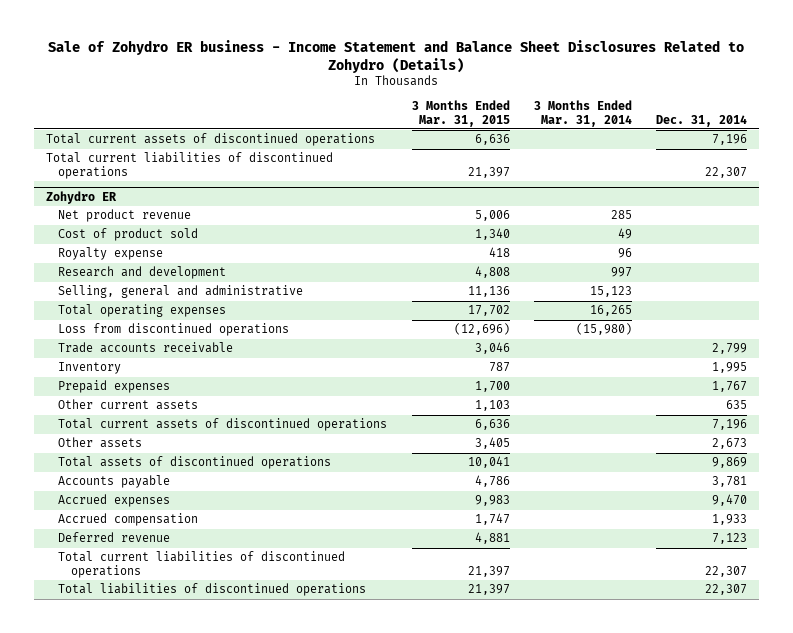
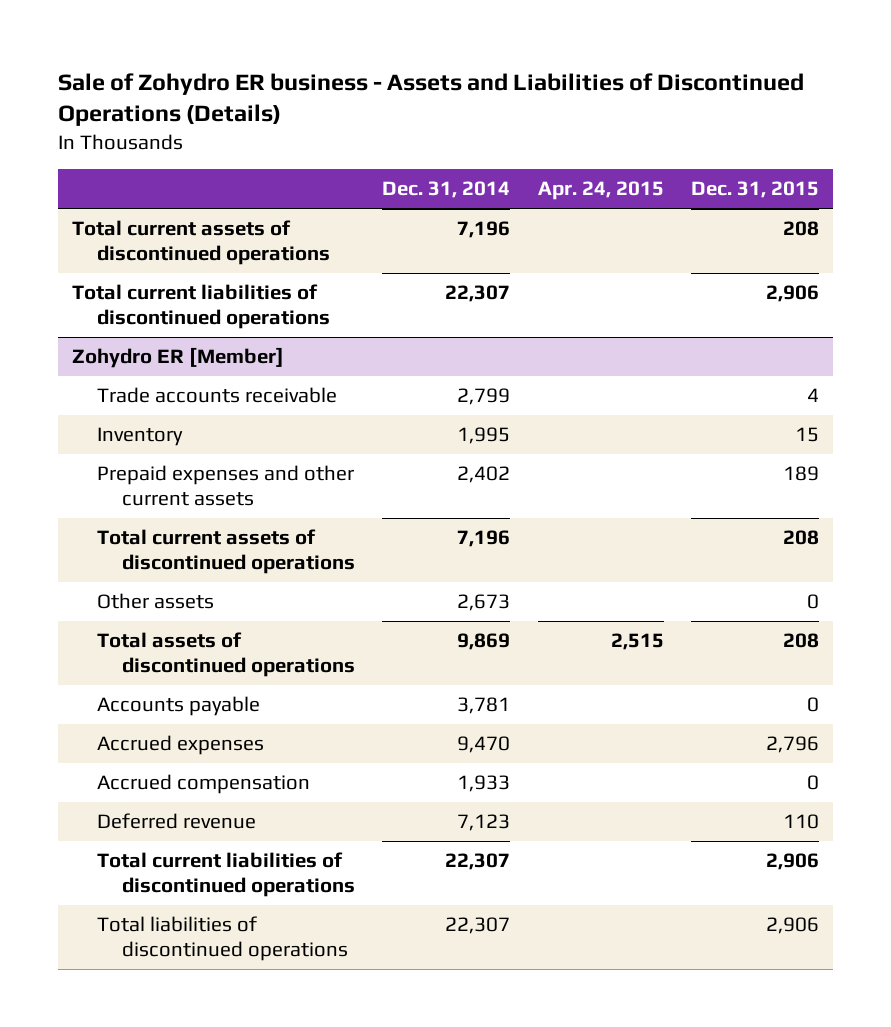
[48,39,745,73] Sale of Zohydro ER business - Income Statement and Balance Sheet Disclosures Related to Zohydro (Details) -> [58,72,805,127] Sale of Zohydro ER business - Assets and Liabilities of Discontinued Operations (Details)
[411,100,510,127] 3 Months Ended Mar. 31, 2015 -> none
[533,100,632,127] 3 Months Ended Mar. 31, 2014 -> none
none -> [537,181,664,201] Apr. 24, 2015
none -> [691,181,820,199] Dec. 31, 2015
[58,209,192,223] Net product revenue -> none
[58,228,199,242] Cost of product sold -> none
[58,247,164,261] Royalty expense -> none
[58,266,227,280] Research and development -> none
[58,285,304,299] Selling, general and administrative -> none
[58,304,227,318] Total operating expenses -> none
[58,323,290,337] Loss from discontinued operations -> none
[45,191,117,205] Zohydro ER -> [71,347,284,369] Zohydro ER [Member]
[58,399,199,411] Other current assets -> none
[58,380,171,394] Prepaid expenses -> [96,465,354,506] Prepaid expenses and other current assets
[711,381,747,393] 1,767 -> [457,466,511,484] 2,402

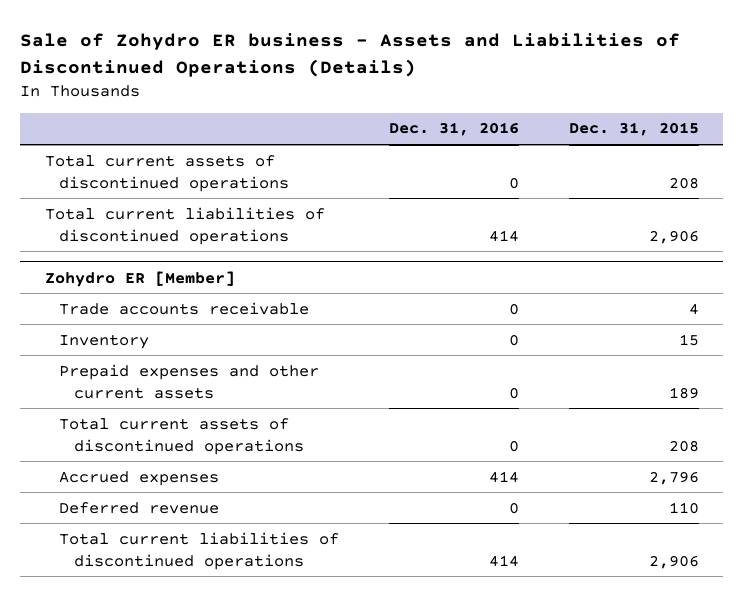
[382,181,511,199] Dec. 31, 2014 -> none
[537,181,664,201] Apr. 24, 2015 -> none
none -> [388,122,519,137] Dec. 31, 2016
[96,593,214,610] Other assets -> none
[96,632,356,677] Total assets of discontinued operations -> none
[96,696,260,717] Accounts payable -> none
[96,774,310,795] Accrued compensation -> none
[96,916,349,961] Total liabilities of discontinued operations -> none

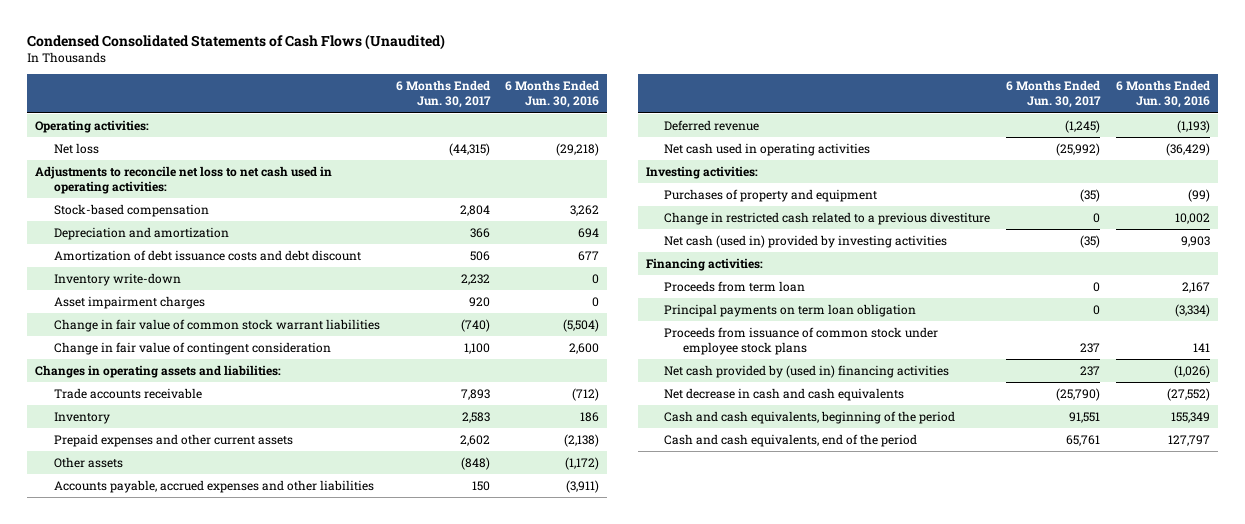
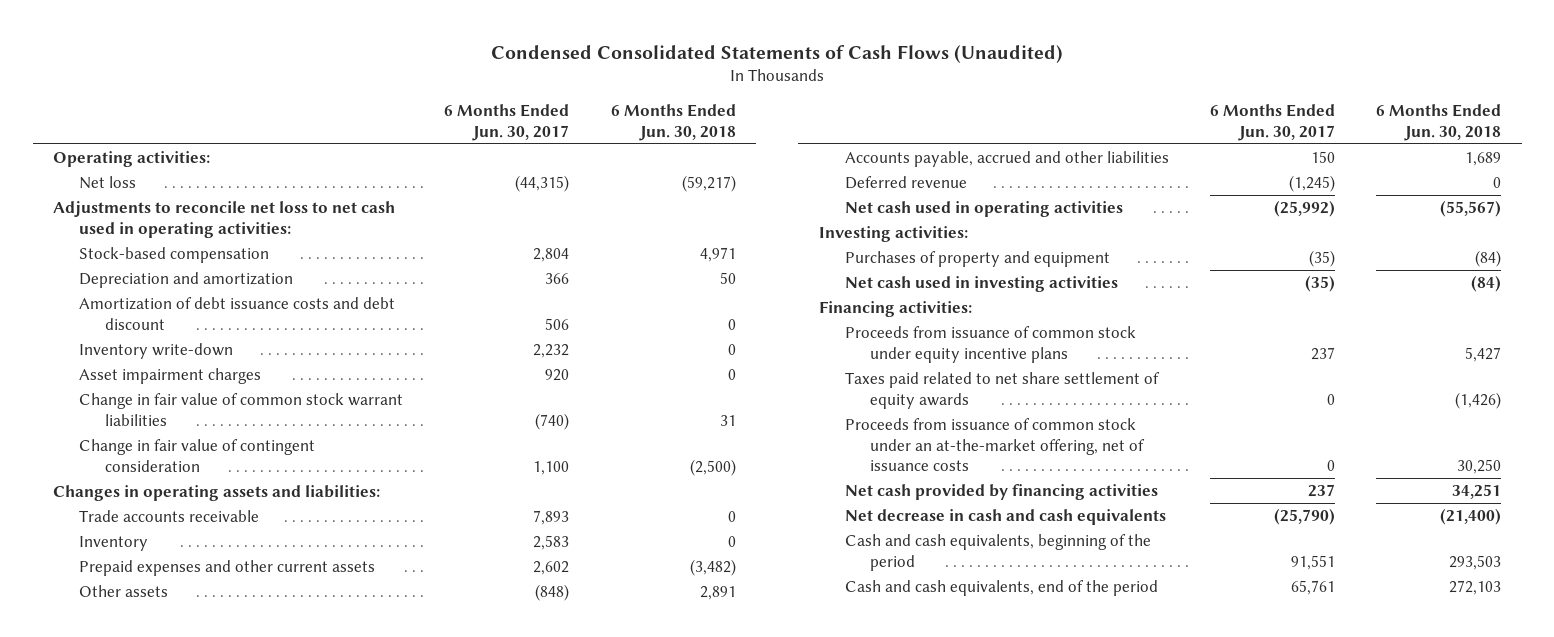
[505,80,600,109] 6 Months Ended Jun. 30, 2016 -> none
none -> [610,103,736,141] 6 Months Ended Jun. 30, 2018
[53,480,374,494] Accounts payable, accrued expenses and other liabilities -> [844,150,1169,167] Accounts payable, accrued and other liabilities
[664,212,991,226] Change in restricted cash related to a previous divestiture -> none
[664,235,948,249] Net cash (used in) provided by investing activities -> [844,275,1118,292] Net cash used in investing activities
[664,281,806,293] Proceeds from term loan -> none
[664,304,917,318] Principal payments on term loan obligation -> none
[664,327,939,355] Proceeds from issuance of common stock under employee stock plans -> [844,325,1136,363] Proceeds from issuance of common stock under equity incentive plans
none -> [844,371,1160,409] Taxes paid related to net share settlement of equity awards
none -> [844,417,1146,472] Proceeds from issuance of common stock under an at-the-market offering, net of issuance costs
[664,365,950,379] Net cash provided by (used in) financing activities -> [844,483,1158,500] Net cash provided by financing activities

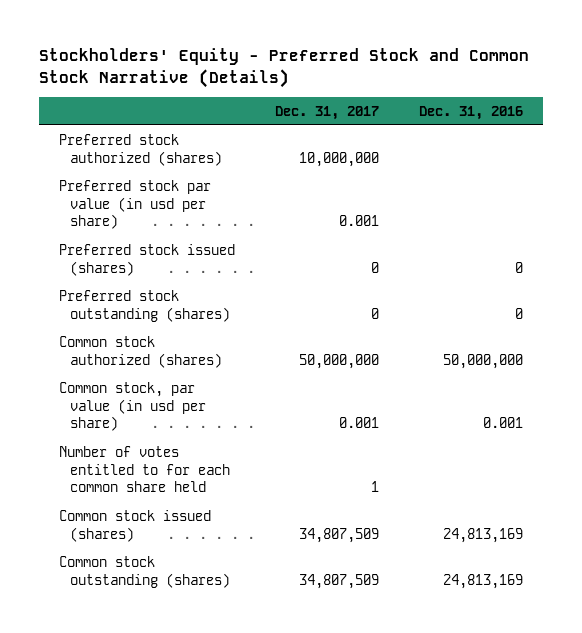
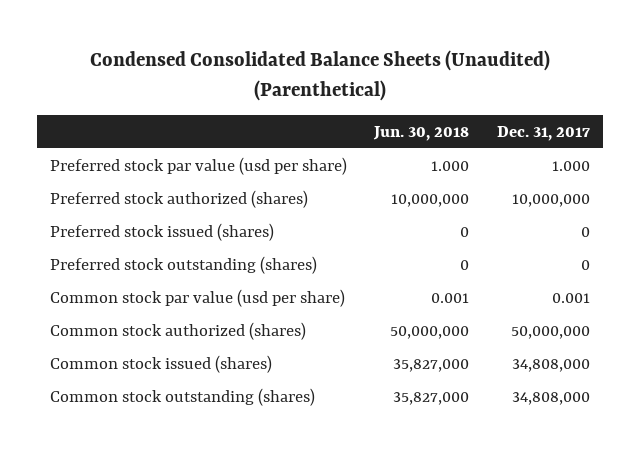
[39,47,530,88] Stockholders' Equity - Preferred Stock and Common Stock Narrative (Details) -> [89,50,550,102] Condensed Consolidated Balance Sheets (Unaudited) (Parenthetical)
[418,105,523,120] Dec. 31, 2016 -> none
none -> [373,126,470,142] Jun. 30, 2018
none -> [50,156,348,175] Preferred stock par value (usd per share)
[58,180,211,230] Preferred stock par value (in usd per share) -> none
none -> [50,288,346,307] Common stock par value (usd per share)
[58,382,207,432] Common stock, par value (in usd per share) -> none
[58,446,231,493] Number of votes entitled to for each common share held -> none
[298,527,379,543] 34,807,509 -> [511,358,590,372] 34,808,000
[298,573,379,589] 34,807,509 -> [511,391,590,405] 34,808,000

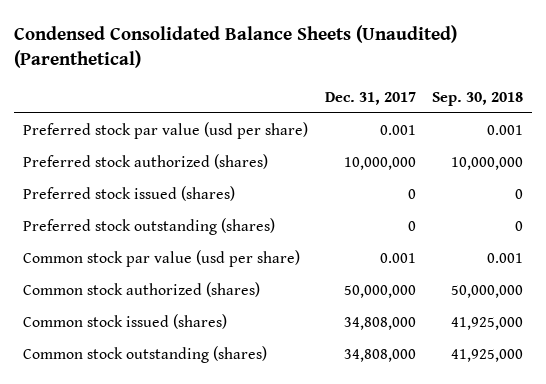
[373,126,470,142] Jun. 30, 2018 -> none
none -> [432,91,524,106] Sep. 30, 2018
[551,160,590,171] 1.000 -> [379,124,416,135] 0.001

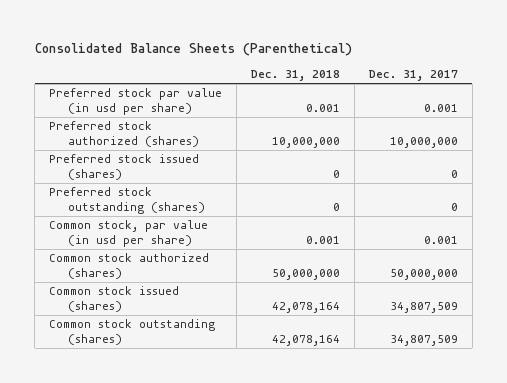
[14,24,458,68] Condensed Consolidated Balance Sheets (Unaudited) (Parenthetical) -> [34,43,352,57] Consolidated Balance Sheets (Parenthetical)
[432,91,524,106] Sep. 30, 2018 -> none
none -> [250,70,340,82] Dec. 31, 2018
[22,121,308,139] Preferred stock par value (usd per share) -> [49,88,223,115] Preferred stock par value (in usd per share)
[22,249,300,267] Common stock par value (usd per share) -> [49,220,209,247] Common stock, par value (in usd per share)
[343,316,416,330] 34,808,000 -> [389,301,458,313] 34,807,509
[343,348,416,362] 34,808,000 -> [389,334,458,346] 34,807,509

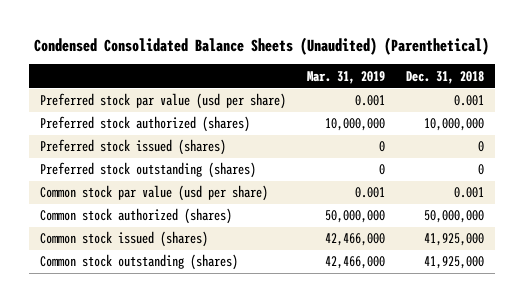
[34,43,352,57] Consolidated Balance Sheets (Parenthetical) -> [33,36,489,55] Condensed Consolidated Balance Sheets (Unaudited) (Parenthetical)
[368,70,458,82] Dec. 31, 2017 -> none
none -> [306,70,385,84] Mar. 31, 2019
[49,88,223,115] Preferred stock par value (in usd per share) -> [39,93,286,110] Preferred stock par value (usd per share)
[49,220,209,247] Common stock, par value (in usd per share) -> [39,185,268,202] Common stock par value (usd per share)
[271,301,340,313] 42,078,164 -> [424,233,485,247] 41,925,000
[271,334,340,346] 42,078,164 -> [424,256,485,270] 41,925,000

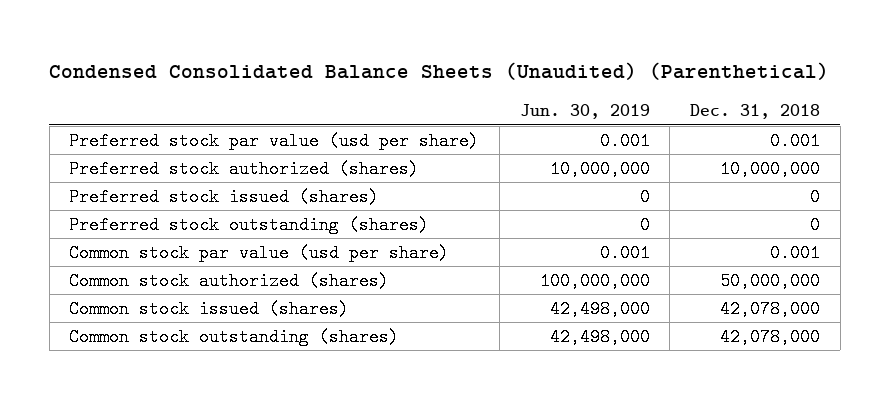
[306,70,385,84] Mar. 31, 2019 -> none
none -> [519,104,650,120] Jun. 30, 2019
[424,233,485,247] 41,925,000 -> [720,299,821,318] 42,078,000
[424,256,485,270] 41,925,000 -> [720,327,821,346] 42,078,000

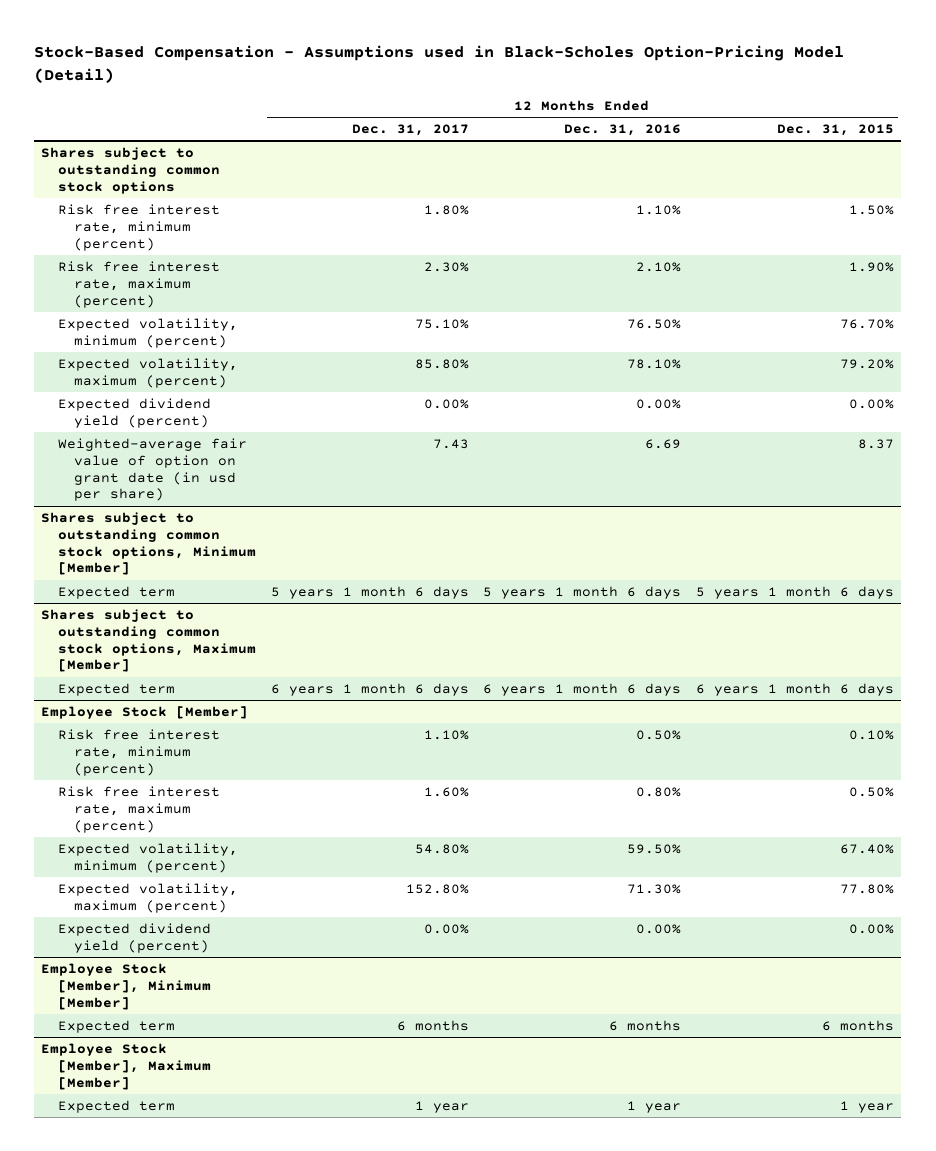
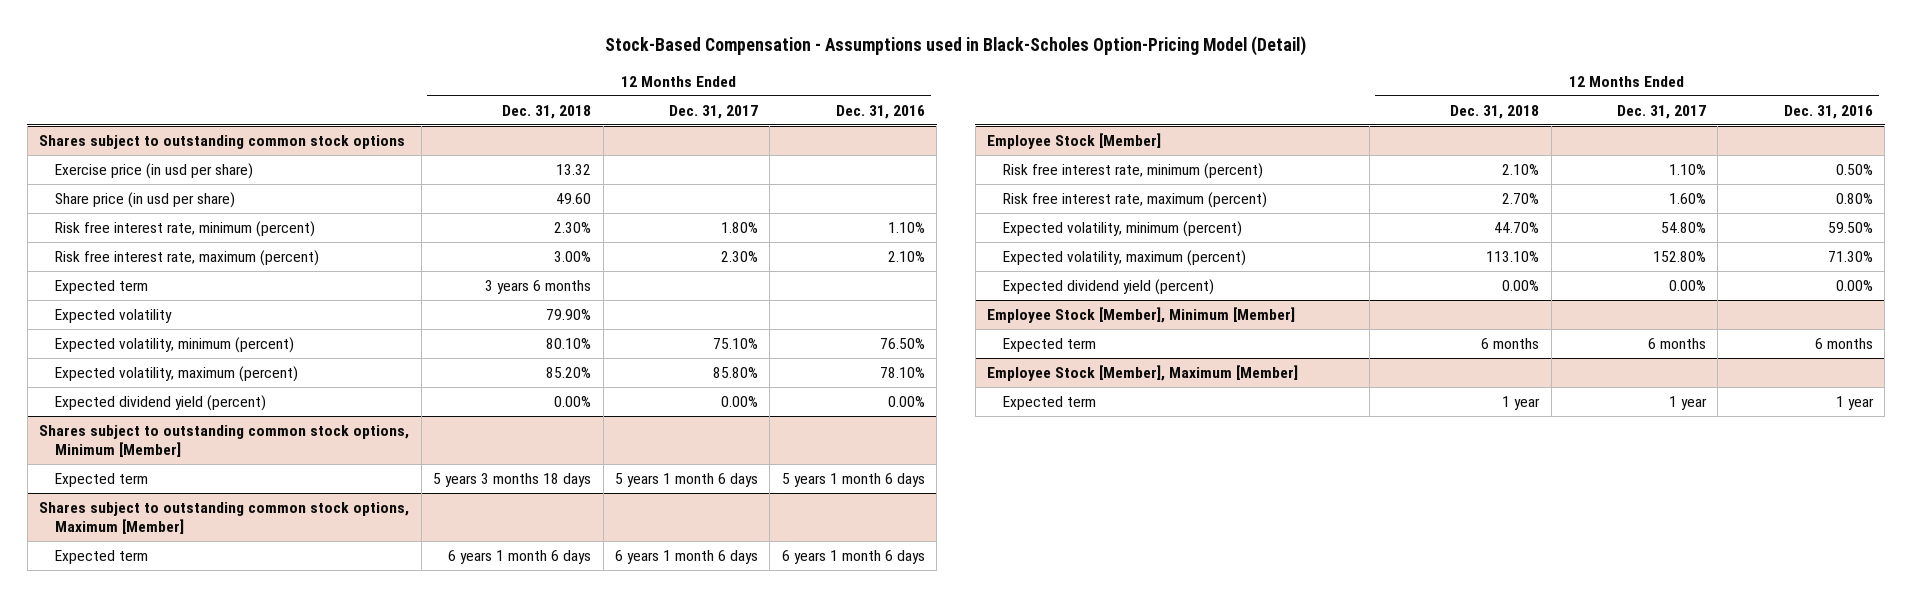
[777,123,895,136] Dec. 31, 2015 -> none
none -> [502,104,592,119] Dec. 31, 2018
none -> [55,163,254,180] Exercise price (in usd per share)
none -> [55,192,236,209] Share price (in usd per share)
none -> [55,280,149,295] Expected term
none -> [55,309,173,324] Expected volatility
[57,437,247,502] Weighted-average fair value of option on grant date (in usd per share) -> none

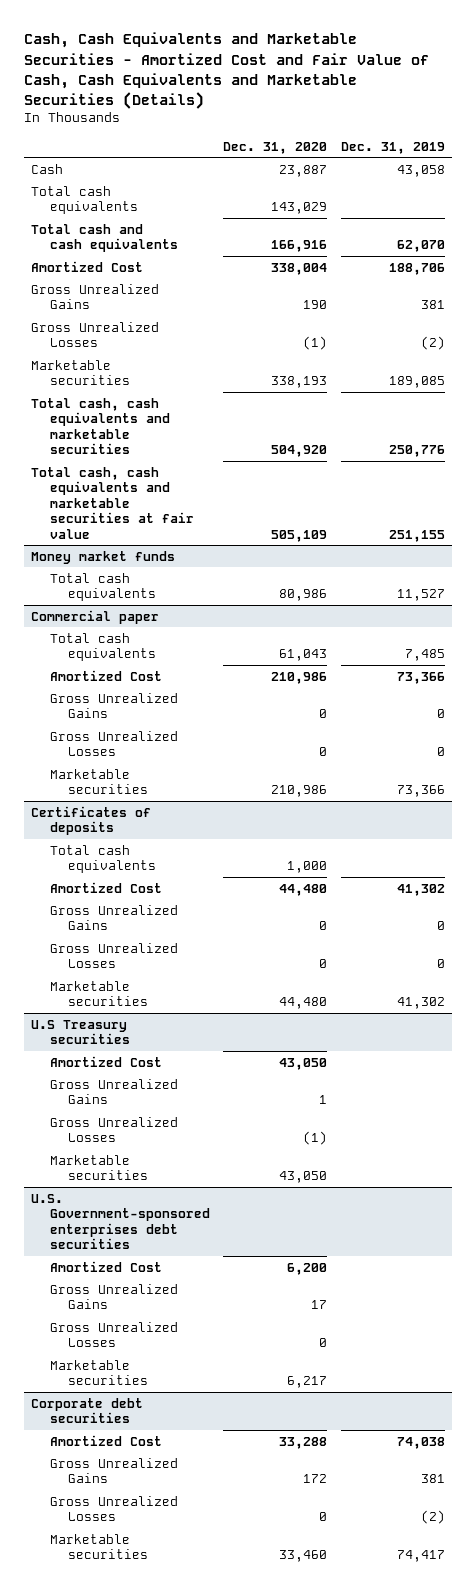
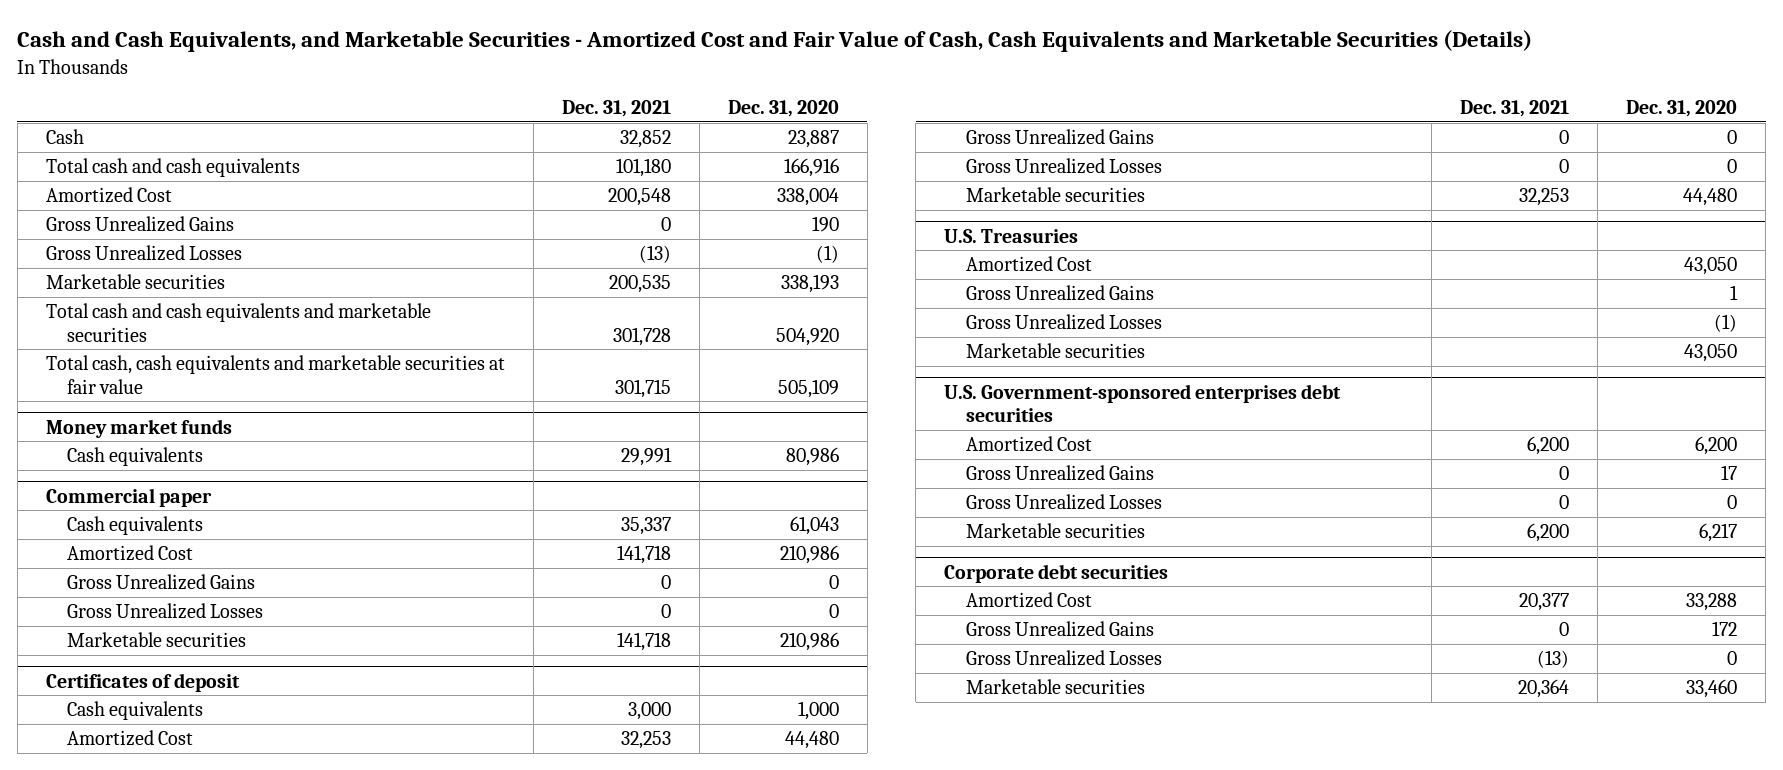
[24,32,430,109] Cash, Cash Equivalents and Marketable Securities - Amortized Cost and Fair Value of Cash, Cash Equivalents and Marketable Securities (Details) -> [17,30,1533,53] Cash and Cash Equivalents, and Marketable Securities - Amortized Cost and Fair Value of Cash, Cash Equivalents and Marketable Securities (Details)
[341,141,446,154] Dec. 31, 2019 -> none
none -> [561,100,671,118] Dec. 31, 2021
[31,185,138,215] Total cash equivalents -> none
[31,397,170,455] Total cash, cash equivalents and marketable securities -> [45,302,431,342] Total cash and cash equivalents and marketable securities
[49,572,156,602] Total cash equivalents -> [66,446,203,466] Cash equivalents
[49,632,156,662] Total cash equivalents -> [66,515,203,535] Cash equivalents
[31,805,152,836] Certificates of deposits -> [45,672,240,692] Certificates of deposit
[49,844,156,874] Total cash equivalents -> [66,700,203,720] Cash equivalents
[31,1019,130,1045] U.S Treasury securities -> [944,228,1079,243] U.S. Treasuries

